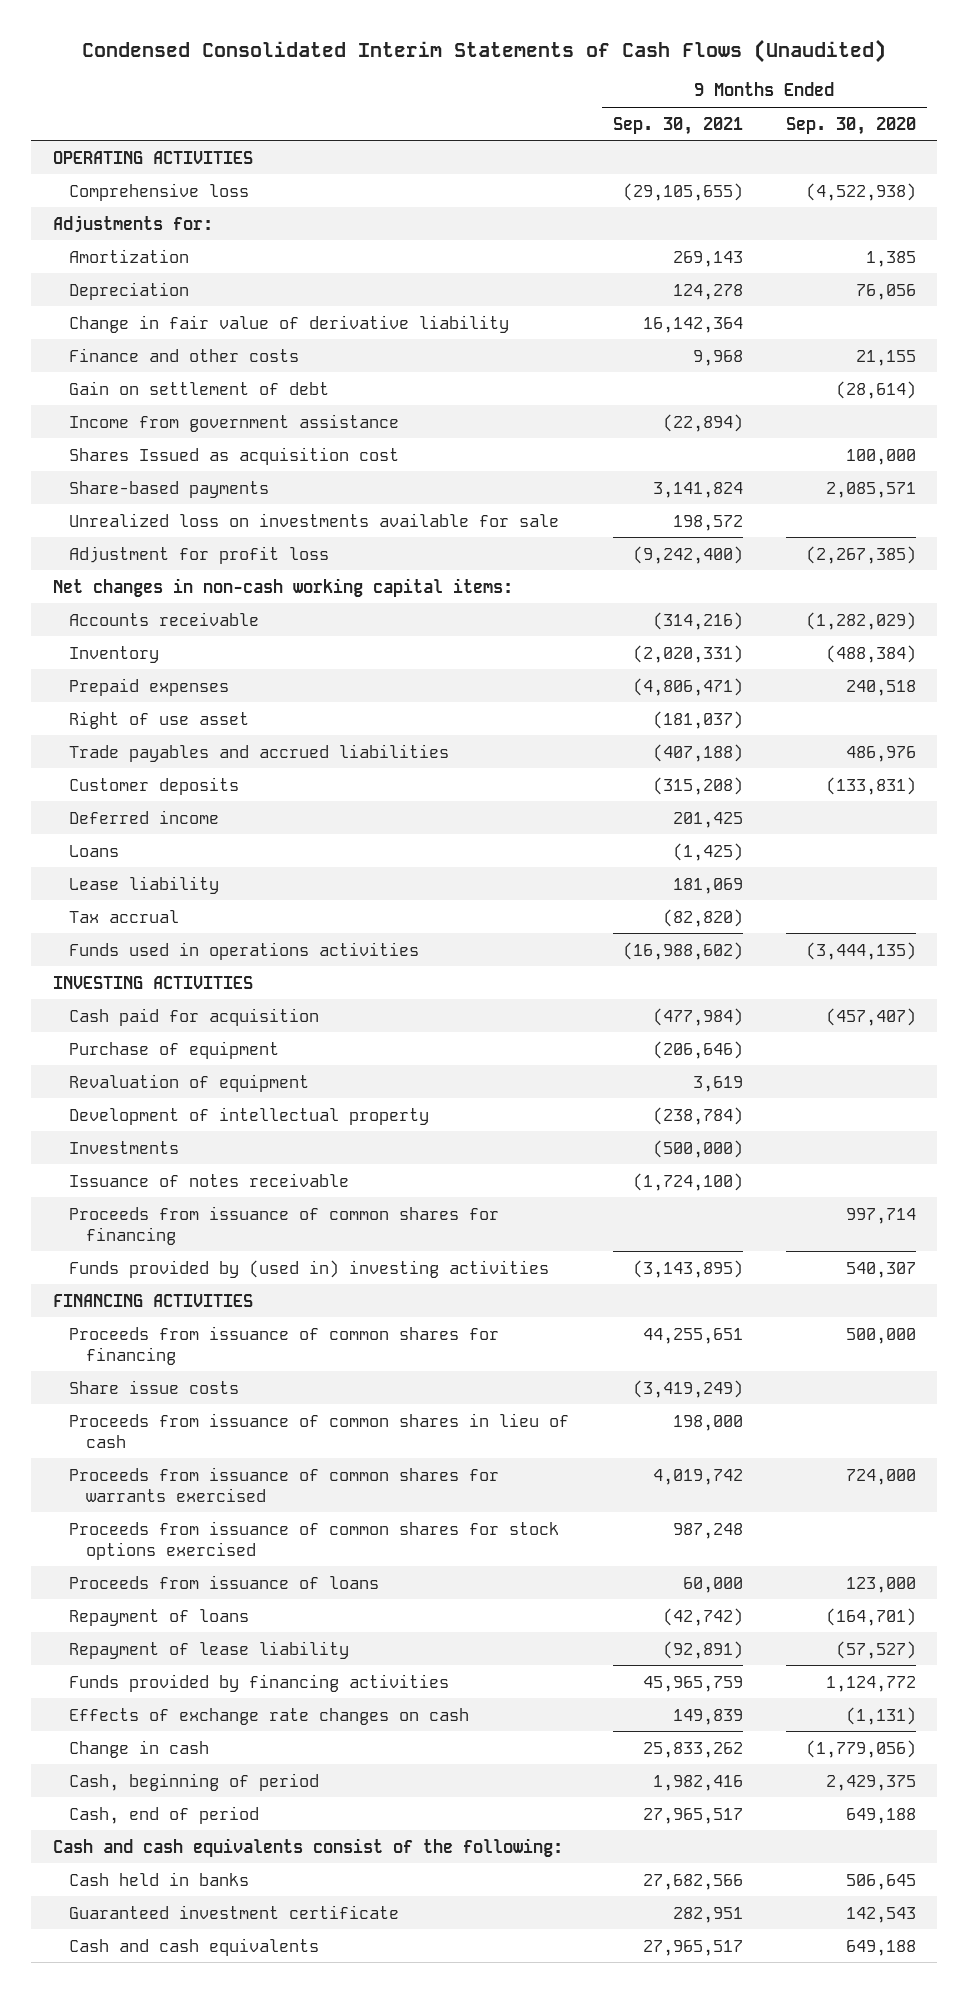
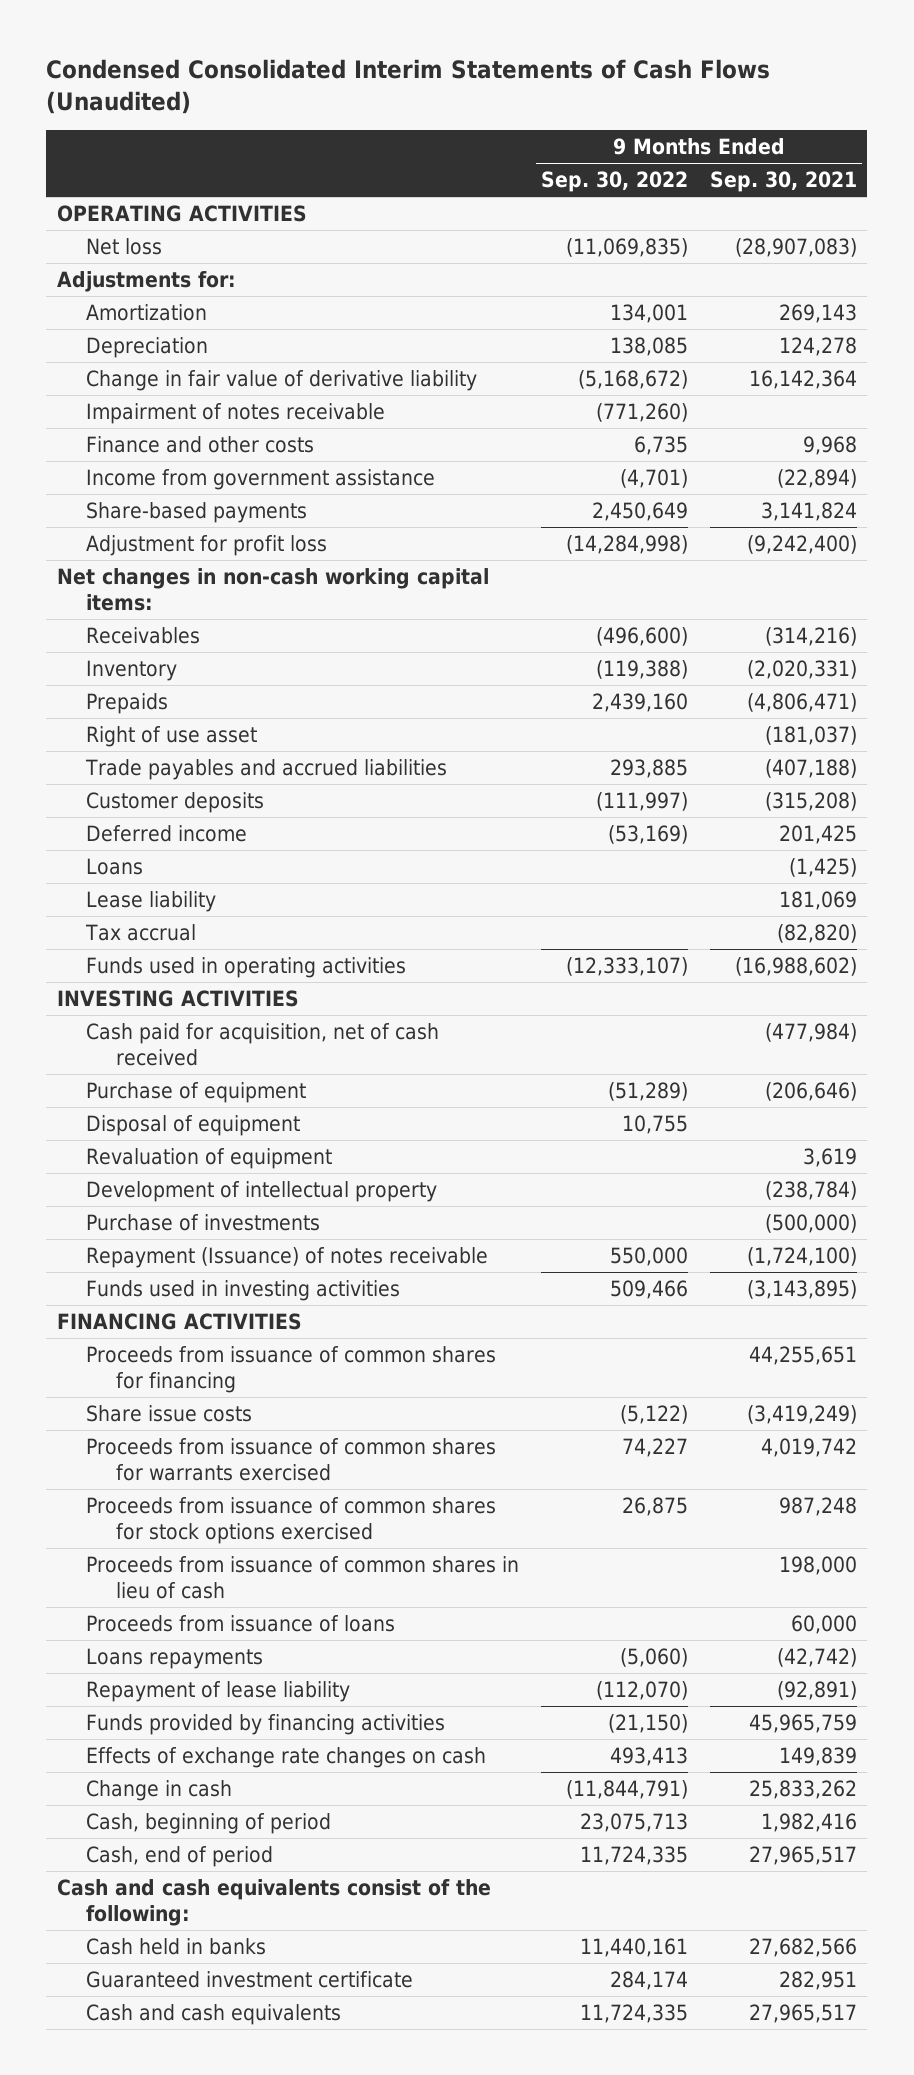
[785,116,916,135] Sep. 30, 2020 -> none
none -> [541,171,689,193] Sep. 30, 2022
[69,182,250,201] Comprehensive loss -> none
none -> [86,237,163,255] Net loss
none -> [86,402,386,424] Impairment of notes receivable
[69,380,330,395] Gain on settlement of debt -> none
[69,446,400,465] Shares Issued as acquisition cost -> none
[69,512,560,527] Unrealized loss on investments available for sale -> none
[69,611,260,626] Accounts receivable -> [86,626,201,644] Receivables
[69,677,230,696] Prepaid expenses -> [86,692,169,714] Prepaids
[69,941,420,960] Funds used in operations activities -> [86,956,407,978] Funds used in operating activities
[69,1007,320,1026] Cash paid for acquisition -> [86,1022,440,1067] Cash paid for acquisition, net of cash received
none -> [86,1114,301,1136] Disposal of equipment
[69,1205,500,1245] Proceeds from issuance of common shares for financing -> none
[69,1140,180,1154] Investments -> [86,1213,321,1231] Purchase of investments
[69,1172,350,1187] Issuance of notes receivable -> [86,1246,489,1268] Repayment (Issuance) of notes receivable
[69,1259,550,1278] Funds provided by (used in) investing activities -> [86,1279,401,1301] Funds used in investing activities
[69,1412,570,1448] Proceeds from issuance of common shares in lieu of cash -> [86,1555,520,1600] Proceeds from issuance of common shares in lieu of cash
[69,1608,250,1626] Repayment of loans -> [86,1647,264,1669] Loans repayments

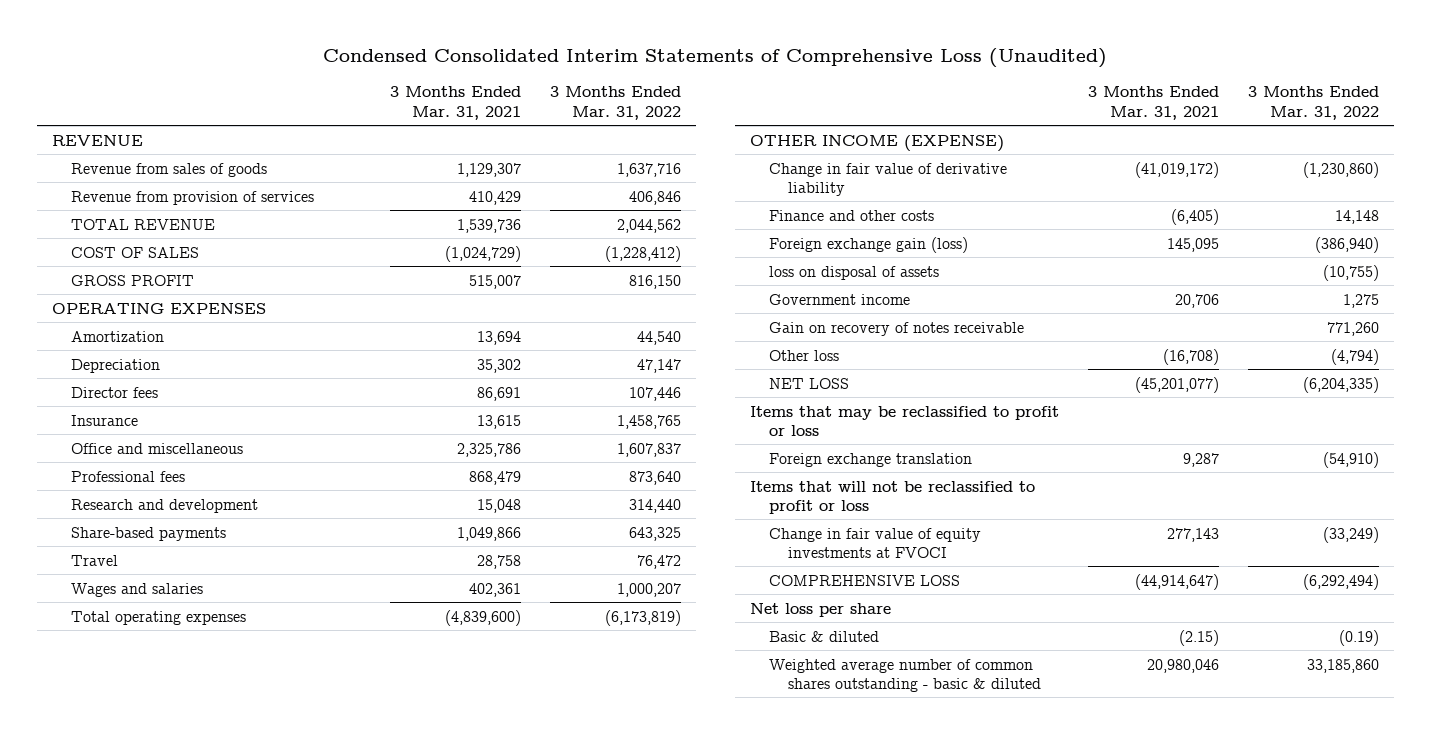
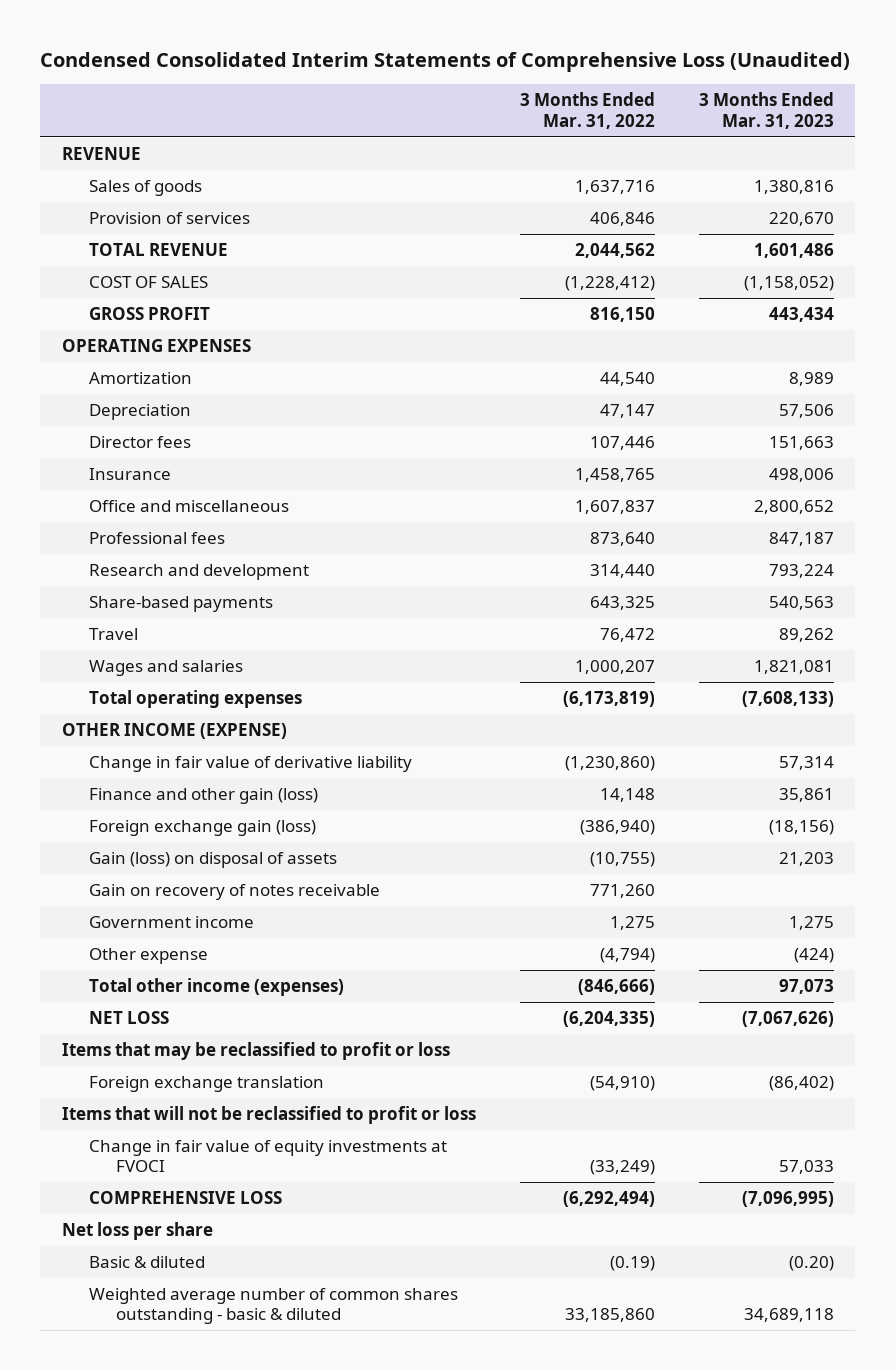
[389,86,521,120] 3 Months Ended Mar. 31, 2021 -> none
none -> [698,92,834,129] 3 Months Ended Mar. 31, 2023
[70,162,267,177] Revenue from sales of goods -> [88,180,202,197] Sales of goods
[70,190,314,205] Revenue from provision of services -> [88,212,250,225] Provision of services
[768,209,934,221] Finance and other costs -> [88,788,318,805] Finance and other gain (loss)
[768,265,939,280] loss on disposal of assets -> [88,852,337,869] Gain (loss) on disposal of assets
[768,293,910,305] Government income -> [88,916,254,929] Government income
[768,349,839,361] Other loss -> [88,948,208,965] Other expense
none -> [88,978,344,997] Total other income (expenses)

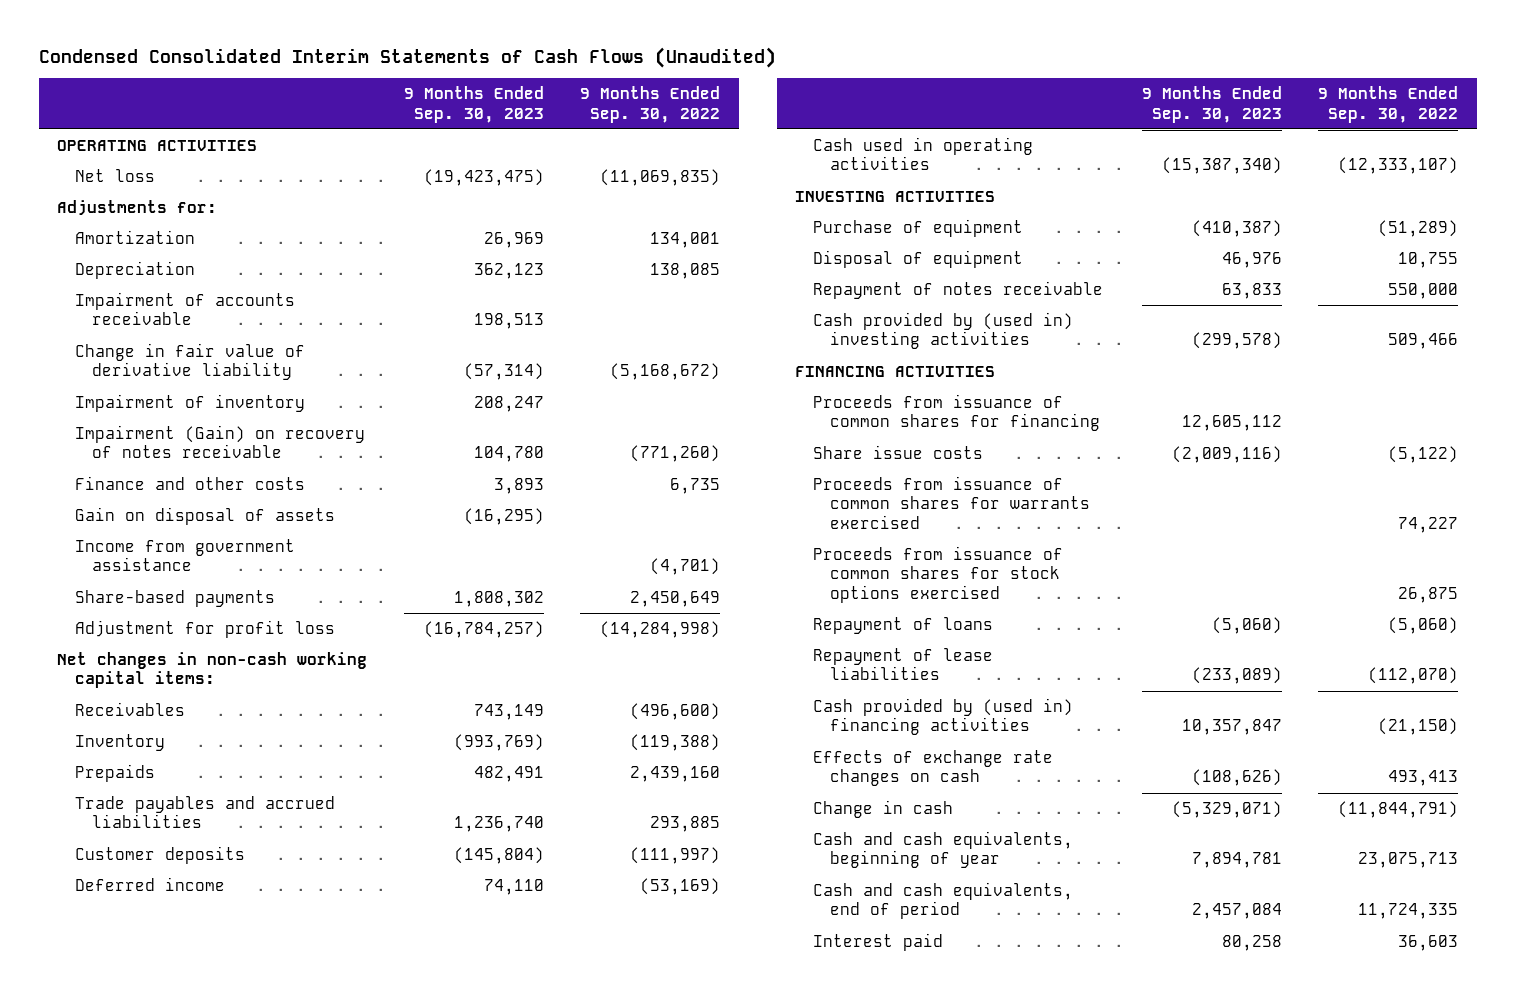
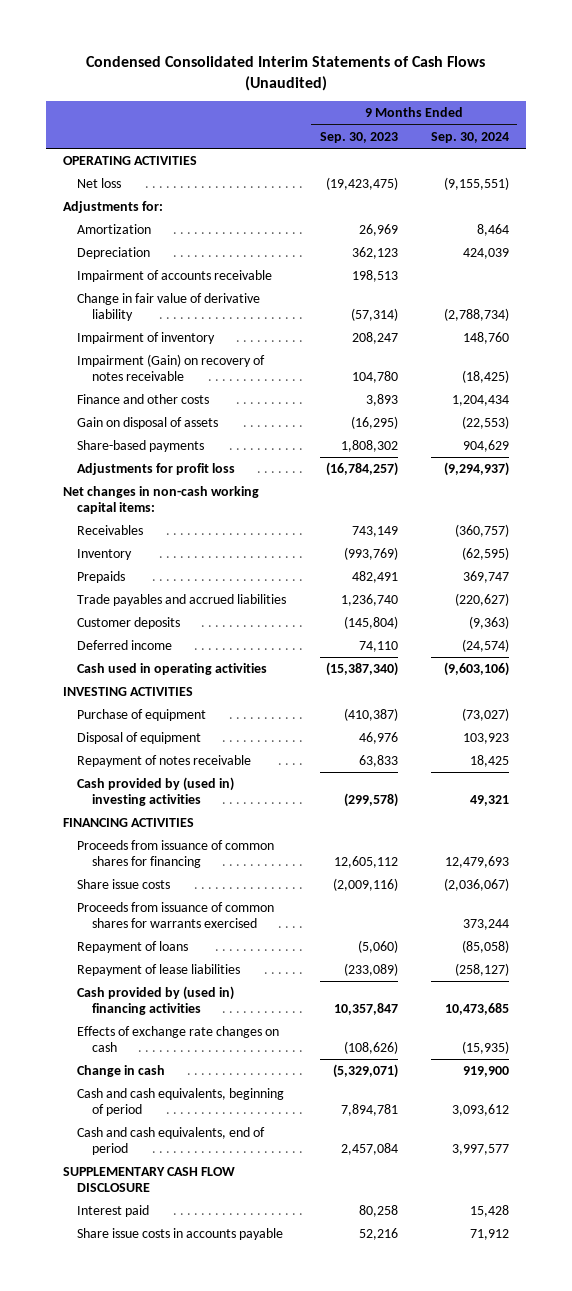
[580,86,721,123] 9 Months Ended Sep. 30, 2022 -> none
none -> [431,131,510,143] Sep. 30, 2024
[74,538,295,572] Income from government assistance -> none
[74,619,335,638] Adjustment for profit loss -> [77,463,236,476] Adjustments for profit loss
[812,545,1063,603] Proceeds from issuance of common shares for stock options exercised -> none
[812,830,1073,869] Cash and cash equivalents, beginning of year -> [77,1088,285,1116] Cash and cash equivalents, beginning of period
none -> [62,1167,235,1192] SUPPLEMENTARY CASH FLOW DISCLOSURE
none -> [77,1228,284,1241] Share issue costs in accounts payable

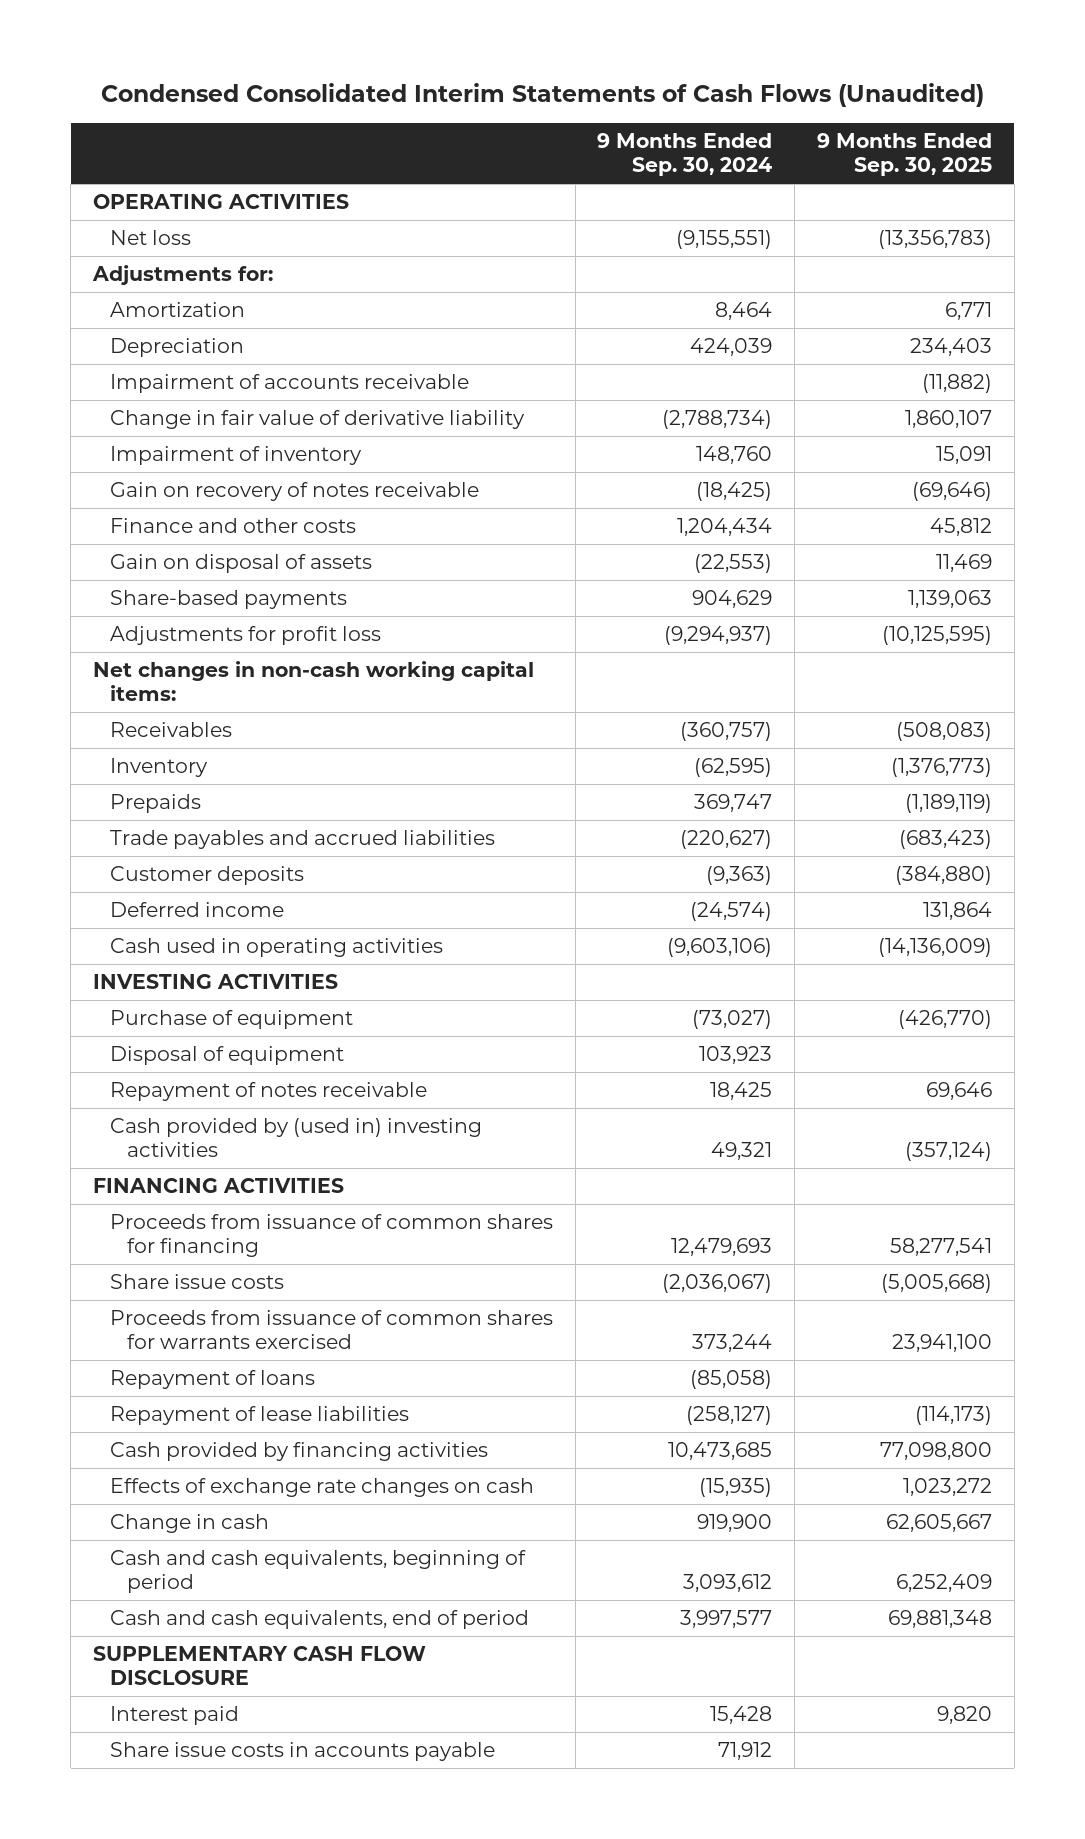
[319,131,398,143] Sep. 30, 2023 -> none
none -> [816,132,992,177] 9 Months Ended Sep. 30, 2025
[77,354,266,381] Impairment (Gain) on recovery of notes receivable -> [109,482,479,502] Gain on recovery of notes receivable
[77,986,235,1015] Cash provided by (used in) financing activities -> [109,1442,488,1462] Cash provided by financing activities

